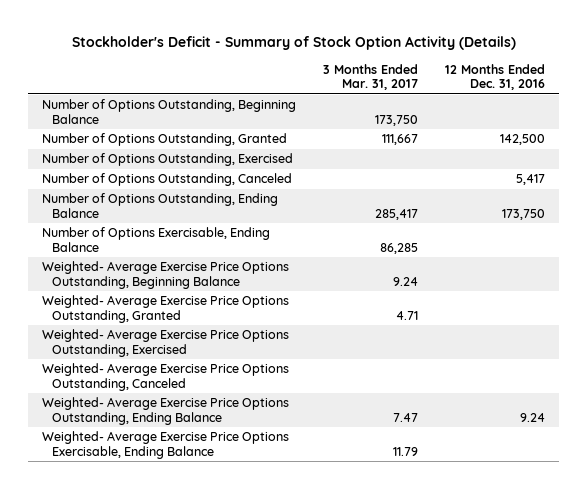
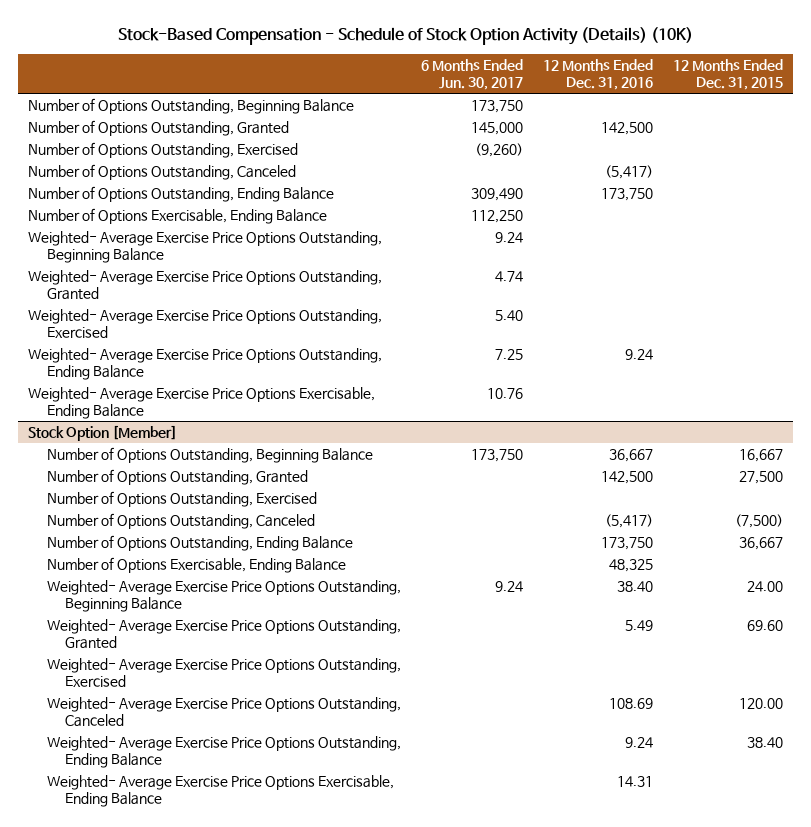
[71,36,516,51] Stockholder's Deficit - Summary of Stock Option Activity (Details) -> [117,26,693,45] Stock-Based Compensation - Schedule of Stock Option Activity (Details) (10K)
[323,64,419,91] 3 Months Ended Mar. 31, 2017 -> none
none -> [420,59,523,90] 6 Months Ended Jun. 30, 2017
none -> [673,59,784,90] 12 Months Ended Dec. 31, 2015
[516,174,546,186] 5,417 -> [604,165,653,180] (5,417)
[41,363,289,391] Weighted- Average Exercise Price Options Outstanding, Canceled -> none
none -> [28,425,178,442] Stock Option [Member]
none -> [46,447,373,464] Number of Options Outstanding, Beginning Balance
none -> [46,469,308,486] Number of Options Outstanding, Granted
none -> [46,491,317,508] Number of Options Outstanding, Exercised
none -> [46,513,315,530] Number of Options Outstanding, Canceled
none -> [46,535,353,552] Number of Options Outstanding, Ending Balance
none -> [46,557,346,574] Number of Options Exercisable, Ending Balance
none -> [46,580,401,613] Weighted- Average Exercise Price Options Outstanding, Beginning Balance
none -> [46,619,401,650] Weighted- Average Exercise Price Options Outstanding, Granted
none -> [46,658,401,688] Weighted- Average Exercise Price Options Outstanding, Exercised
none -> [46,697,401,728] Weighted- Average Exercise Price Options Outstanding, Canceled
none -> [46,736,401,769] Weighted- Average Exercise Price Options Outstanding, Ending Balance
none -> [46,775,394,808] Weighted- Average Exercise Price Options Exercisable, Ending Balance

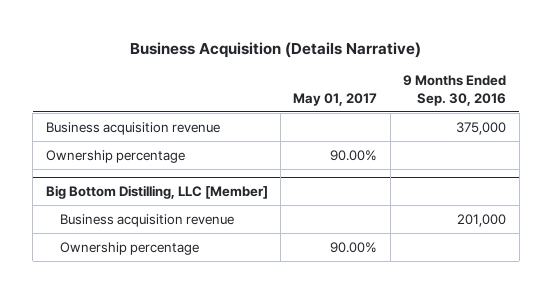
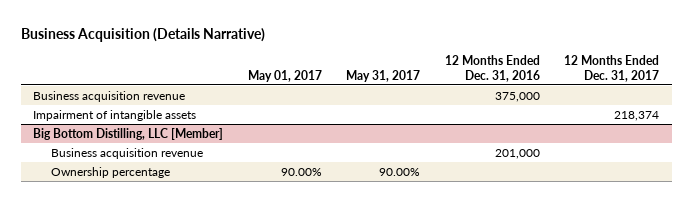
[403,75,507,106] 9 Months Ended Sep. 30, 2016 -> none
none -> [346,69,421,82] May 31, 2017
none -> [444,54,540,82] 12 Months Ended Dec. 31, 2016
none -> [564,54,660,82] 12 Months Ended Dec. 31, 2017
[45,149,185,163] Ownership percentage -> none
none -> [32,109,196,121] Impairment of intangible assets

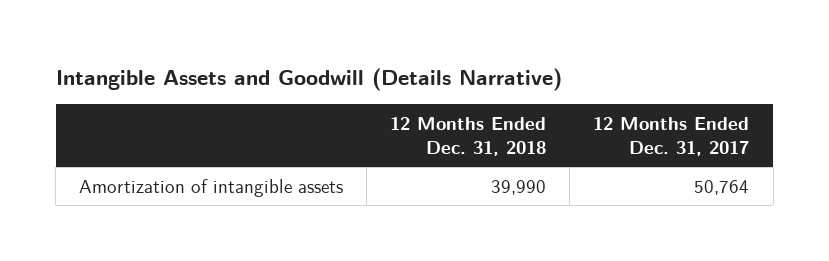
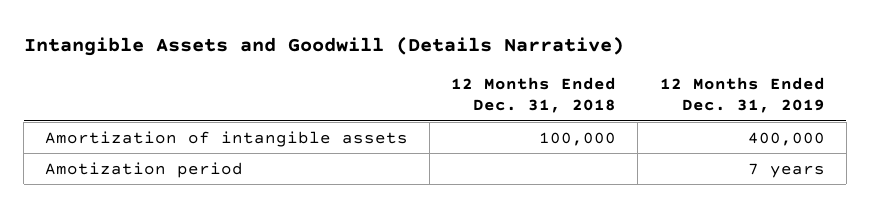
[593,116,750,157] 12 Months Ended Dec. 31, 2017 -> none
none -> [659,77,825,114] 12 Months Ended Dec. 31, 2019
[491,179,547,195] 39,990 -> [539,131,617,146] 100,000
none -> [45,161,244,178] Amotization period

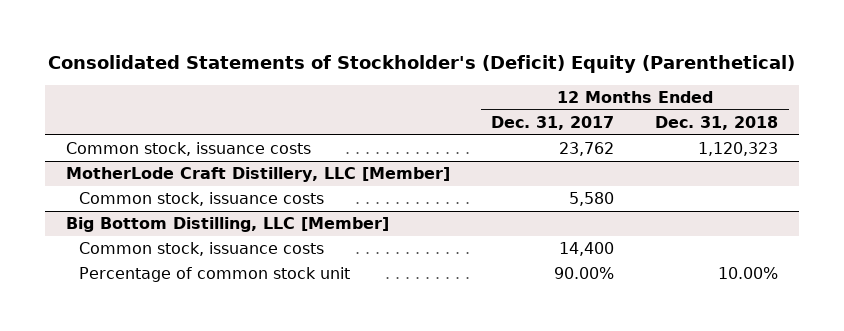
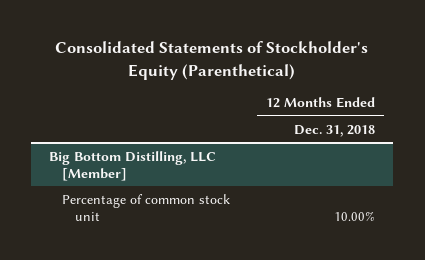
[47,55,795,74] Consolidated Statements of Stockholder's (Deficit) Equity (Parenthetical) -> [55,41,369,80] Consolidated Statements of Stockholder's Equity (Parenthetical)
[490,116,614,131] Dec. 31, 2017 -> none
[65,142,311,157] Common stock, issuance costs -> none
[65,167,450,183] MotherLode Craft Distillery, LLC [Member] -> none
[78,192,324,207] Common stock, issuance costs -> none
[78,242,324,257] Common stock, issuance costs -> none

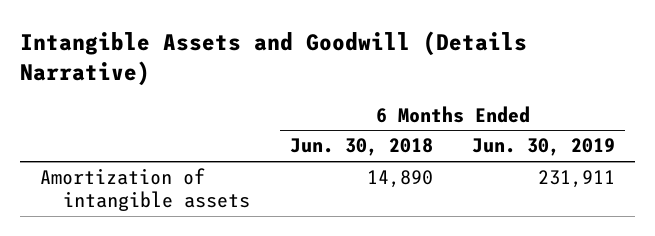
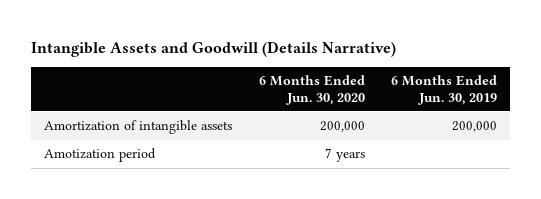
[289,138,433,157] Jun. 30, 2018 -> none
none -> [258,74,365,105] 6 Months Ended Jun. 30, 2020
[538,170,616,189] 231,911 -> [451,121,497,133] 200,000
none -> [44,148,157,163] Amotization period

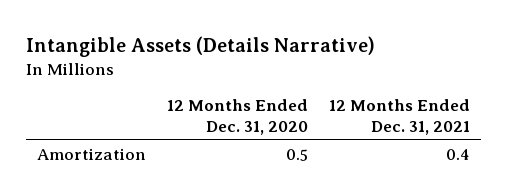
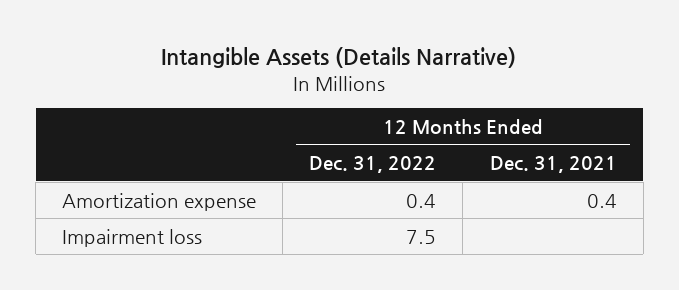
[167,99,309,136] 12 Months Ended Dec. 31, 2020 -> none
none -> [309,155,437,173] Dec. 31, 2022
[36,148,146,161] Amortization -> [62,192,257,211] Amortization expense
none -> [62,228,203,247] Impairment loss

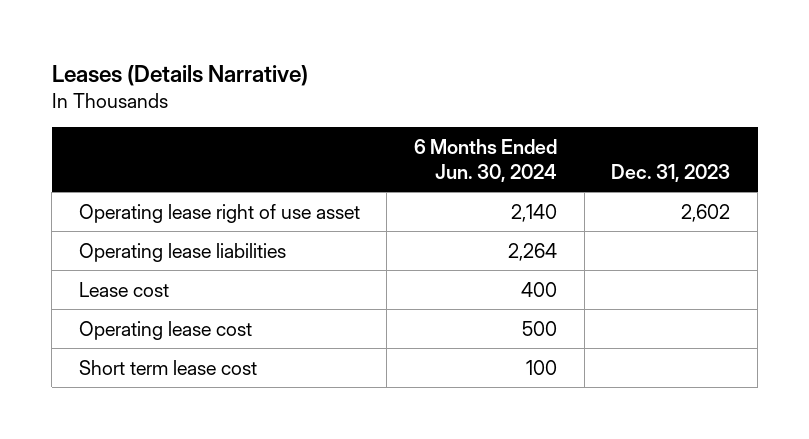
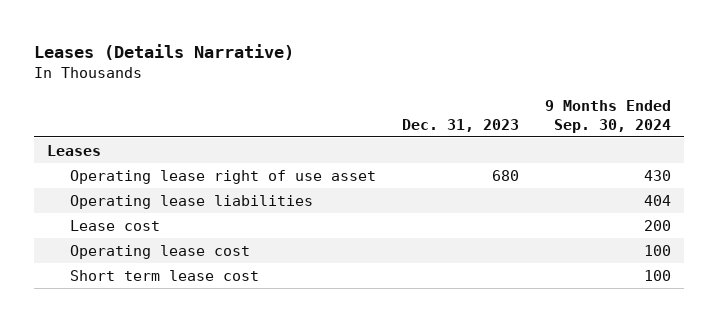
[414,138,558,182] 6 Months Ended Jun. 30, 2024 -> none
none -> [544,99,671,133] 9 Months Ended Sep. 30, 2024
none -> [47,145,102,157] Leases
[681,203,731,222] 2,602 -> [492,170,520,182] 680

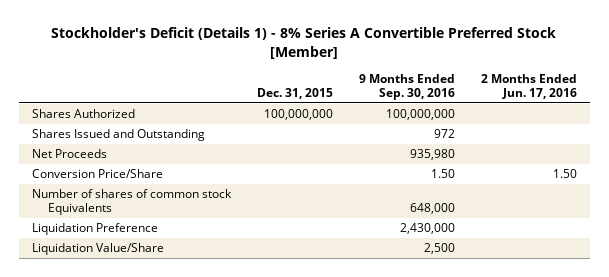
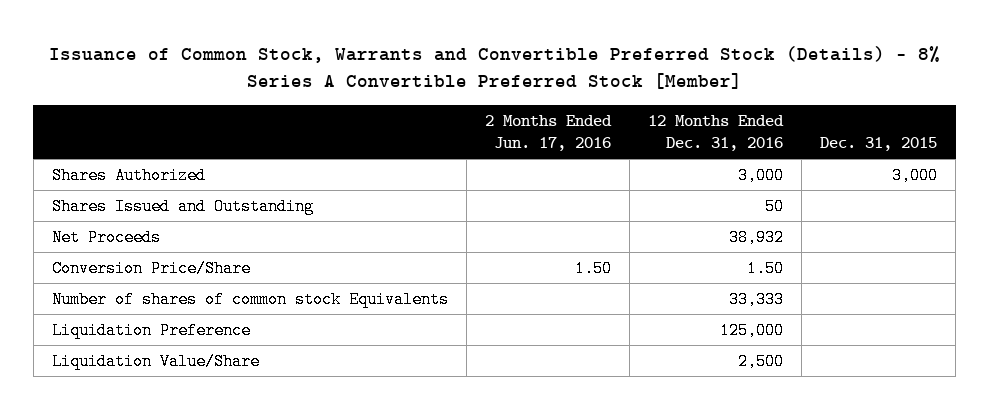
[51,26,557,59] Stockholder's Deficit (Details 1) - 8% Series A Convertible Preferred Stock [Member] -> [48,46,940,90] Issuance of Common Stock, Warrants and Convertible Preferred Stock (Details) - 8% Series A Convertible Preferred Stock [Member]
[358,73,455,101] 9 Months Ended Sep. 30, 2016 -> none
none -> [648,114,785,151] 12 Months Ended Dec. 31, 2016
[263,109,333,121] 100,000,000 -> [892,167,939,185] 3,000

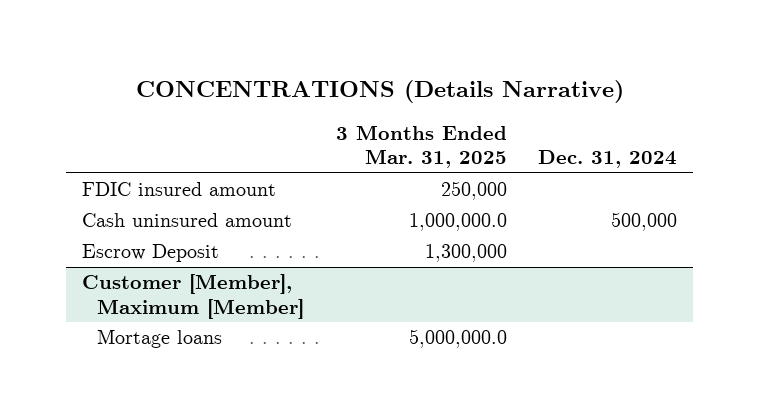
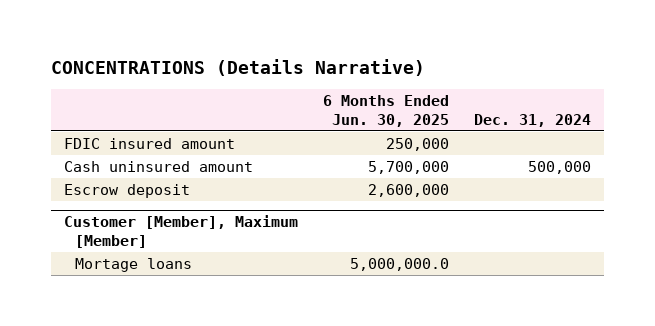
[335,124,507,169] 3 Months Ended Mar. 31, 2025 -> none
none -> [322,95,449,127] 6 Months Ended Jun. 30, 2025
[82,244,220,263] Escrow Deposit -> [63,183,190,198] Escrow deposit

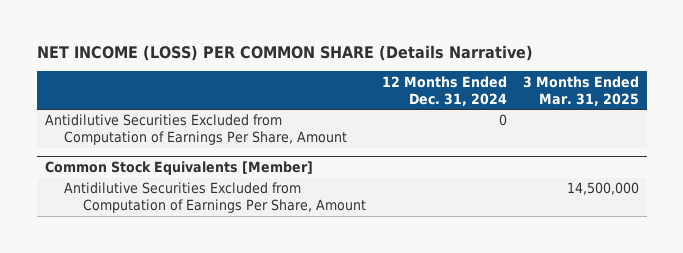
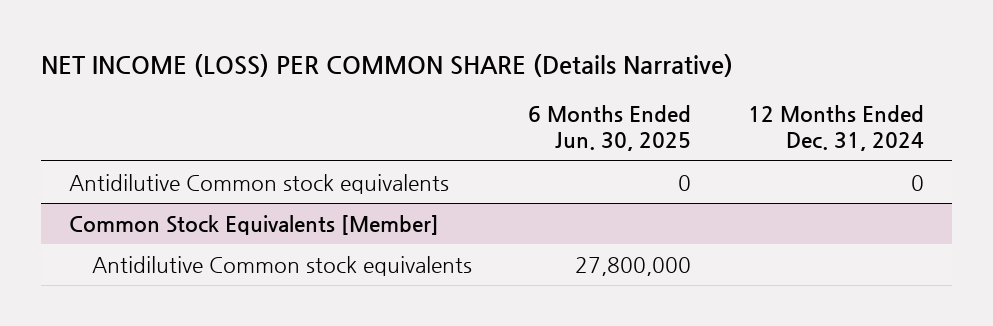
[522,75,639,106] 3 Months Ended Mar. 31, 2025 -> none
none -> [528,105,692,152] 6 Months Ended Jun. 30, 2025
[44,114,347,146] Antidilutive Securities Excluded from Computation of Earnings Per Share, Amount -> [69,173,450,194] Antidilutive Common stock equivalents
[63,182,366,214] Antidilutive Securities Excluded from Computation of Earnings Per Share, Amount -> [92,255,473,276] Antidilutive Common stock equivalents

